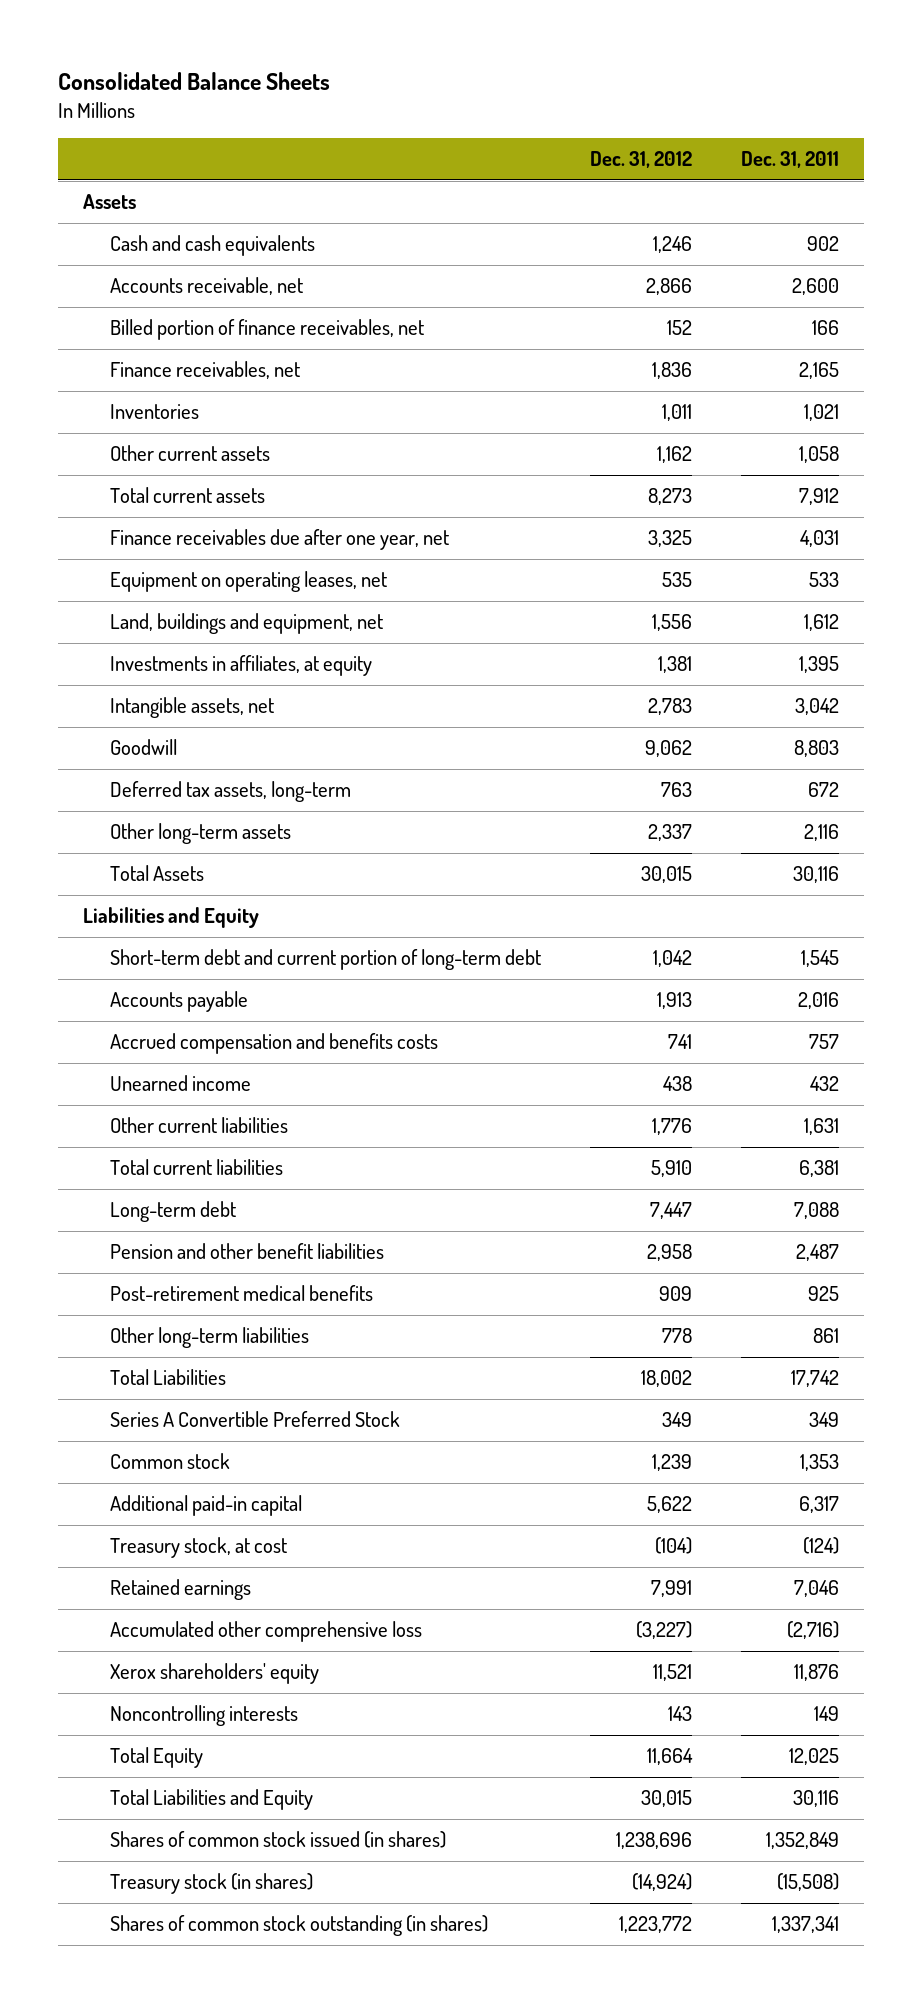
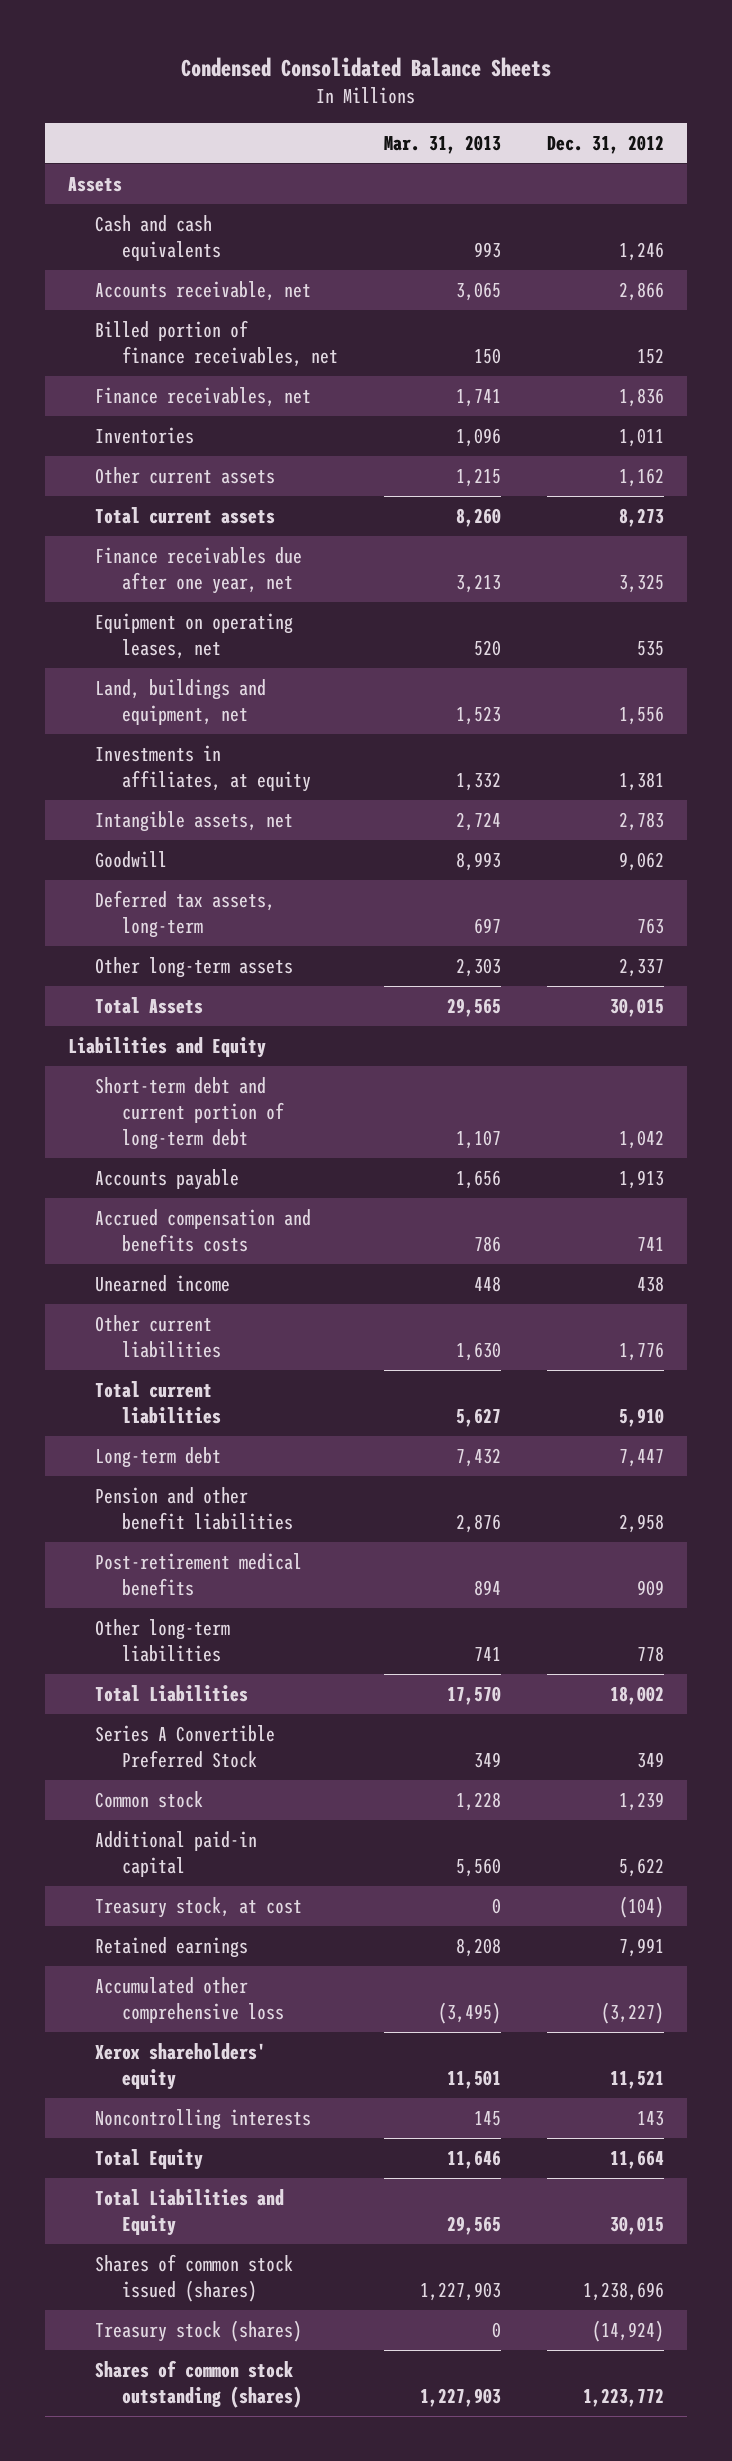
[58,72,331,91] Consolidated Balance Sheets -> [181,56,552,77] Condensed Consolidated Balance Sheets
[741,151,840,169] Dec. 31, 2011 -> none
none -> [384,134,502,154] Mar. 31, 2013
[109,1831,446,1849] Shares of common stock issued (in shares) -> [94,2253,293,2302] Shares of common stock issued (shares)
[109,1873,313,1895] Treasury stock (in shares) -> [94,2319,302,2342] Treasury stock (shares)
[109,1915,488,1937] Shares of common stock outstanding (in shares) -> [94,2359,303,2408] Shares of common stock outstanding (shares)

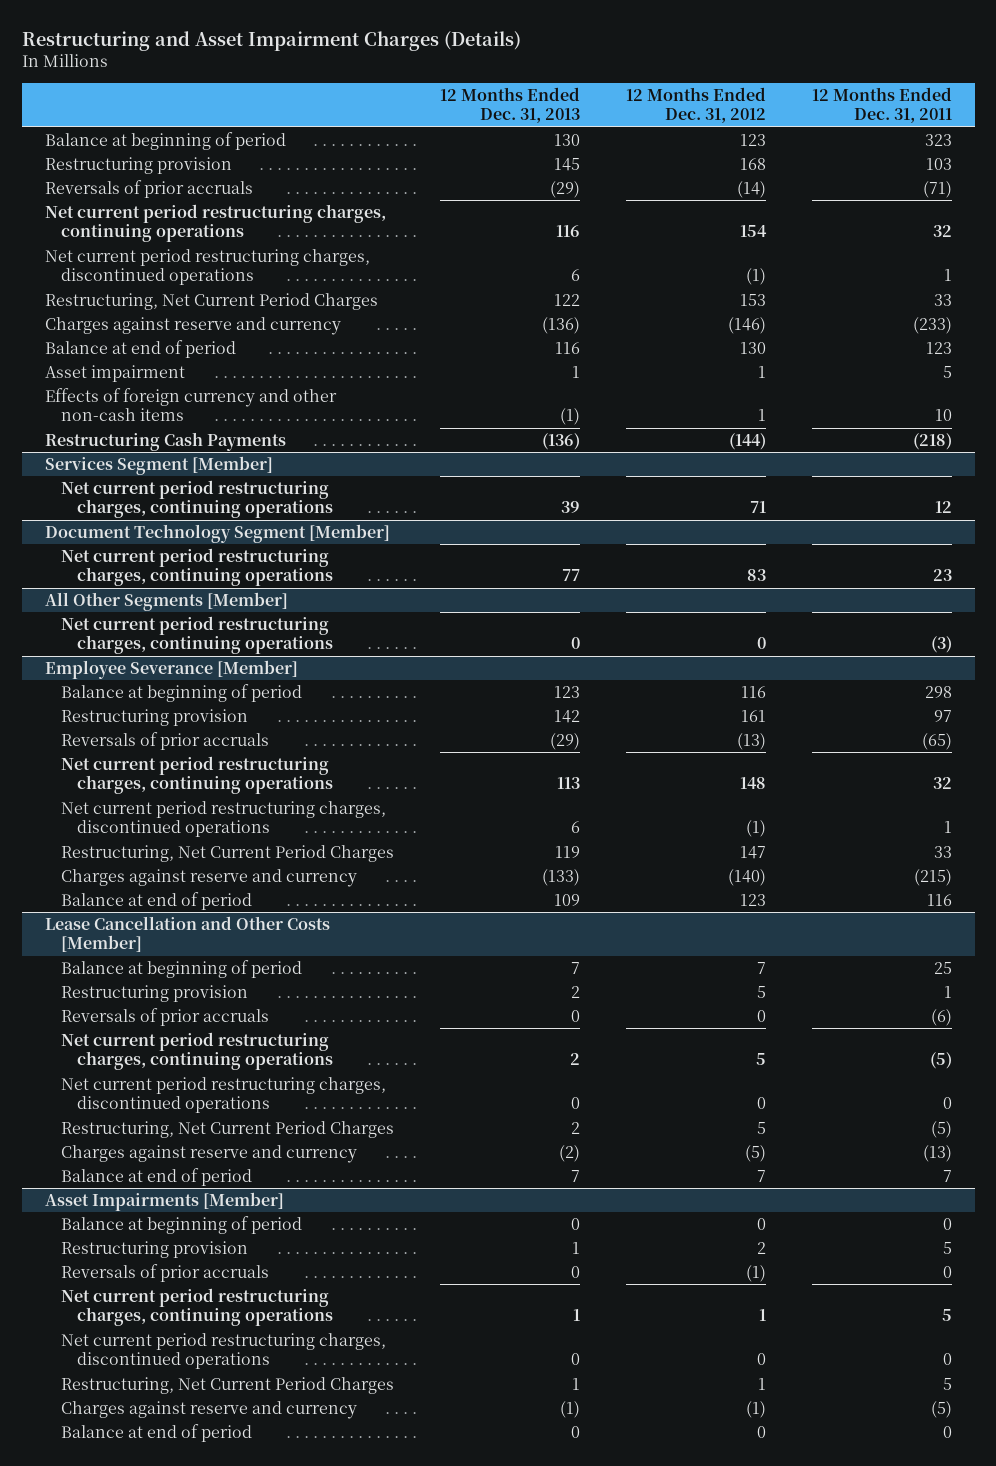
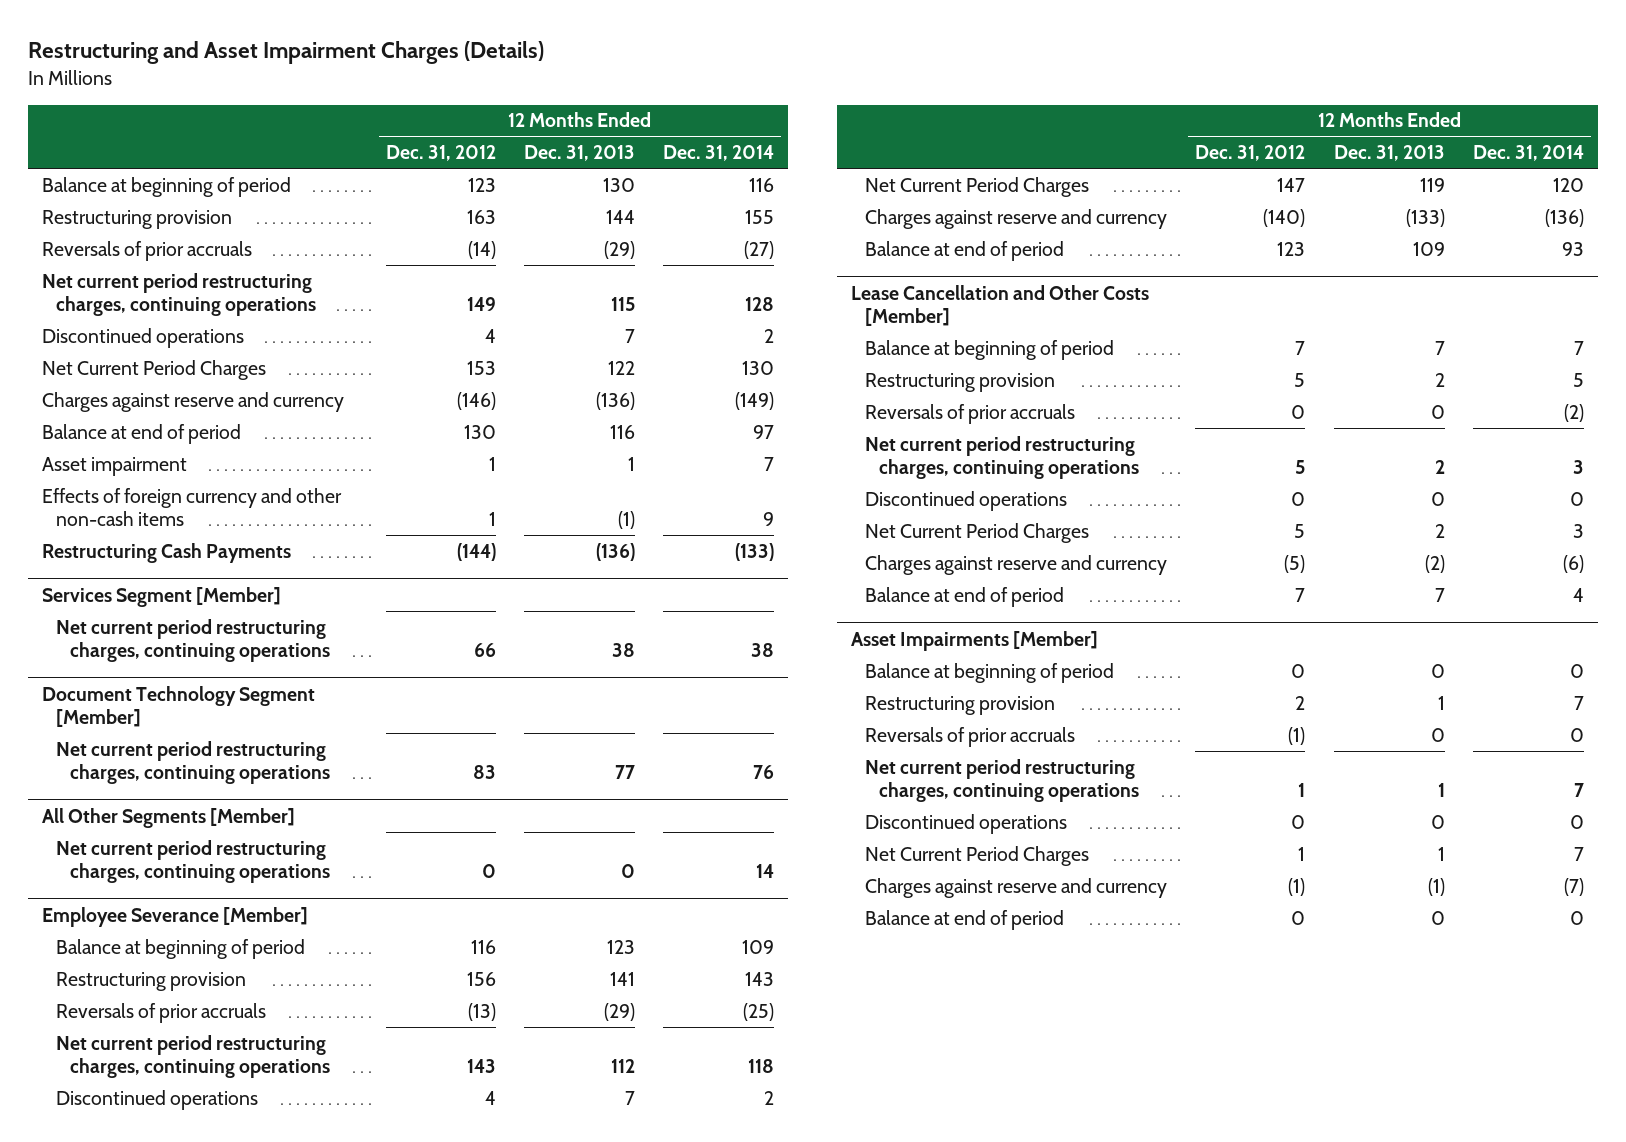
[811,86,952,124] 12 Months Ended Dec. 31, 2011 -> none
none -> [663,145,775,162] Dec. 31, 2014
[553,157,580,171] 145 -> [606,209,636,224] 144
[739,157,766,170] 168 -> [467,209,497,224] 163
[555,225,580,238] 116 -> [611,297,636,312] 115
[739,225,767,238] 154 -> [467,297,497,312] 149
[44,248,370,286] Net current period restructuring charges, discontinued operations -> [42,327,245,348] Discontinued operations
[570,269,580,282] 6 -> [625,328,636,343] 7
[745,268,766,286] (1) -> [485,328,497,343] 4
[44,292,378,310] Restructuring, Net Current Period Charges -> [42,359,267,380] Net Current Period Charges
[560,501,580,514] 39 -> [612,643,636,658] 38
[749,501,766,514] 71 -> [474,643,497,658] 66
[553,709,580,723] 142 -> [610,971,636,986] 141
[740,709,766,722] 161 -> [467,971,497,986] 156
[556,777,580,790] 113 -> [611,1059,636,1074] 112
[739,777,766,790] 148 -> [467,1059,497,1074] 143
[60,800,386,838] Net current period restructuring charges, discontinued operations -> [55,1089,258,1110] Discontinued operations
[570,821,580,834] 6 -> [625,1090,636,1105] 7
[745,820,766,838] (1) -> [485,1090,497,1105] 4
[60,844,394,862] Restructuring, Net Current Period Charges -> [865,176,1090,197] Net Current Period Charges
[60,1076,386,1114] Net current period restructuring charges, discontinued operations -> [865,490,1068,511] Discontinued operations
[60,1120,394,1138] Restructuring, Net Current Period Charges -> [865,522,1090,543] Net Current Period Charges
[60,1332,386,1370] Net current period restructuring charges, discontinued operations -> [865,813,1068,834] Discontinued operations
[60,1376,394,1394] Restructuring, Net Current Period Charges -> [865,845,1090,866] Net Current Period Charges

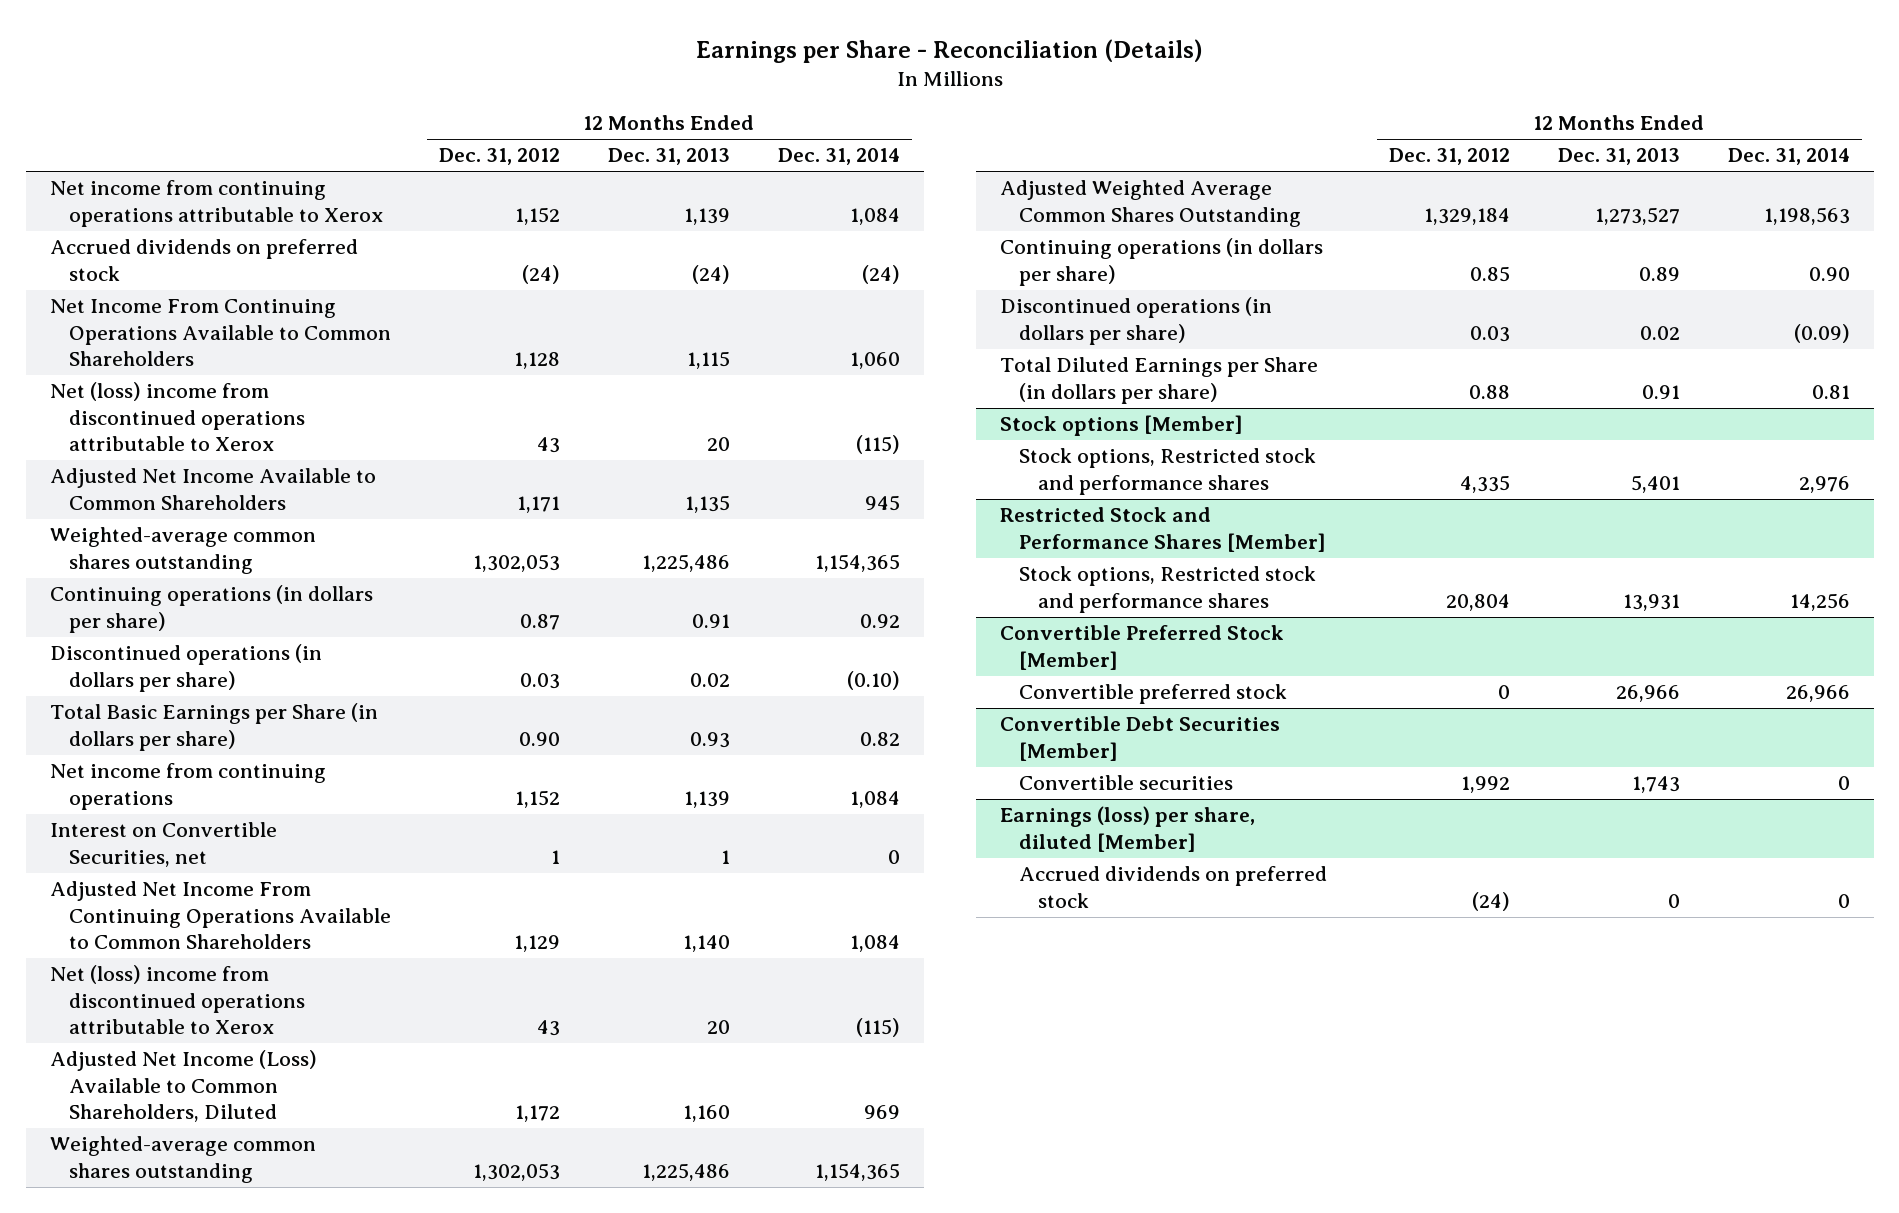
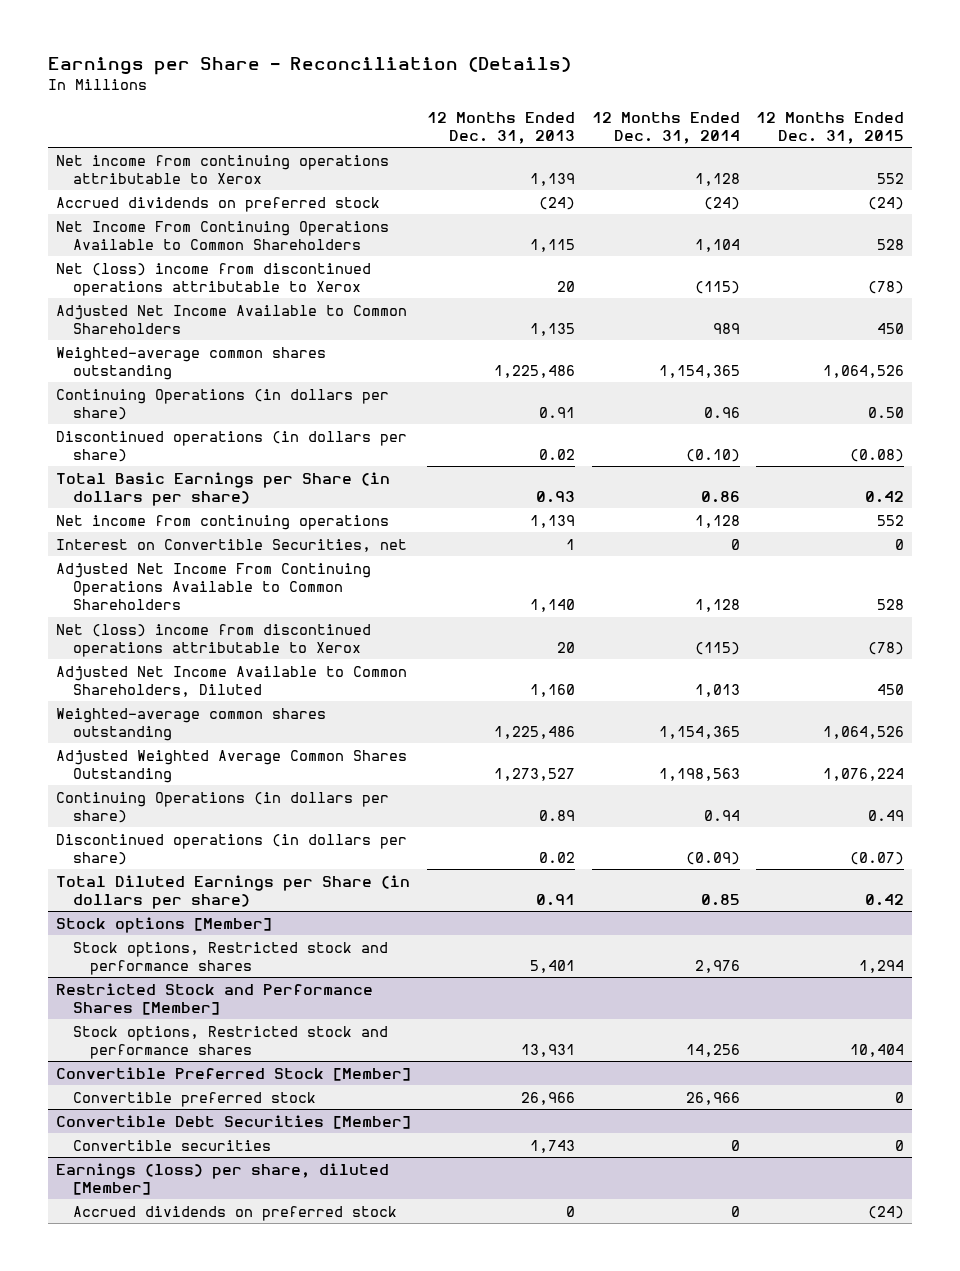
[438,148,560,166] Dec. 31, 2012 -> none
none -> [755,111,904,144] 12 Months Ended Dec. 31, 2015
[849,207,900,225] 1,084 -> [694,172,740,186] 1,128
[849,352,900,370] 1,060 -> [694,238,740,252] 1,104
[864,494,900,511] 945 -> [712,322,740,334] 989
[49,585,373,633] Continuing operations (in dollars per share) -> [55,388,389,420] Continuing Operations (in dollars per share)
[859,613,900,628] 0.92 -> [703,406,740,418] 0.96
[859,731,900,746] 0.82 -> [700,490,740,503] 0.86
[849,790,900,808] 1,084 -> [694,514,740,528] 1,128
[849,935,900,953] 1,084 -> [694,598,740,612] 1,128
[49,1050,317,1123] Adjusted Net Income (Loss) Available to Common Shareholders, Diluted -> [55,665,407,697] Adjusted Net Income Available to Common Shareholders, Diluted
[863,1105,900,1120] 969 -> [694,683,740,697] 1,013
[999,238,1323,286] Continuing operations (in dollars per share) -> [55,791,389,823] Continuing Operations (in dollars per share)
[1808,266,1850,281] 0.90 -> [703,809,740,821] 0.94
[1811,384,1850,399] 0.81 -> [700,893,740,906] 0.85

